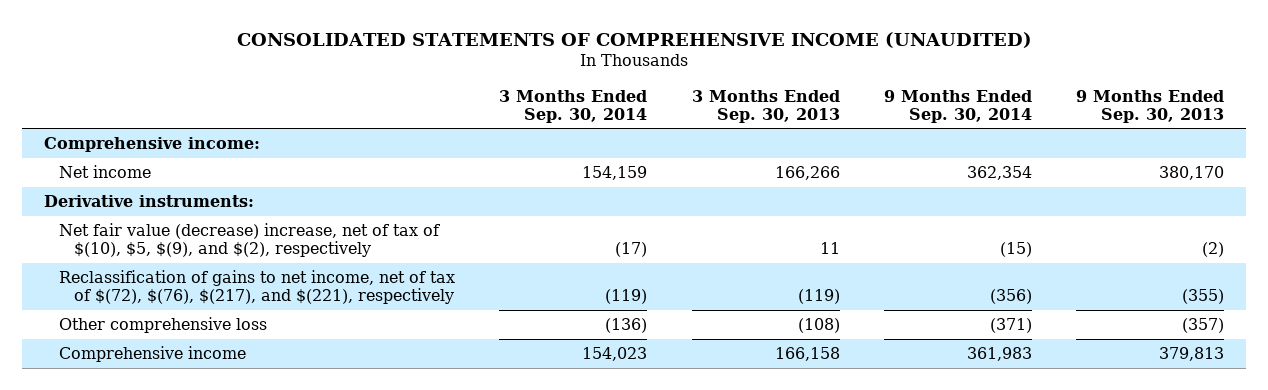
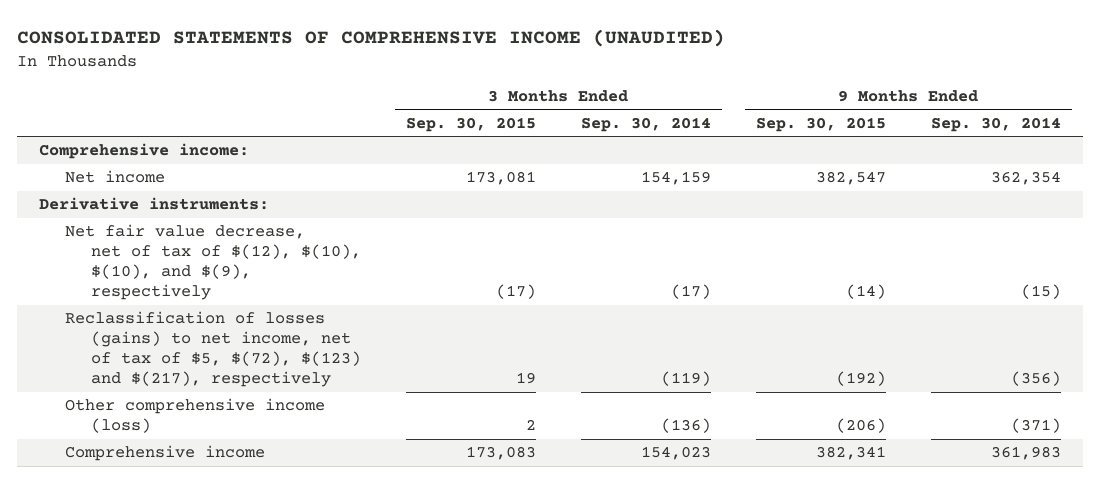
[691,89,840,123] 3 Months Ended Sep. 30, 2013 -> none
[1076,89,1225,123] 9 Months Ended Sep. 30, 2013 -> none
none -> [405,117,536,133] Sep. 30, 2015
none -> [755,117,886,133] Sep. 30, 2015
[58,223,440,257] Net fair value (decrease) increase, net of tax of $(10), $5, $(9), and $(2), respectively -> [64,224,361,301] Net fair value decrease, net of tax of $(12), $(10), $(10), and $(9), respectively
[58,270,455,304] Reclassification of gains to net income, net of tax of $(72), $(76), $(217), and $(221), respectively -> [64,311,361,388] Reclassification of losses (gains) to net income, net of tax of $5, $(72), $(123) and $(217), respectively
[58,317,267,334] Other comprehensive loss -> [64,398,325,434] Other comprehensive income (loss)

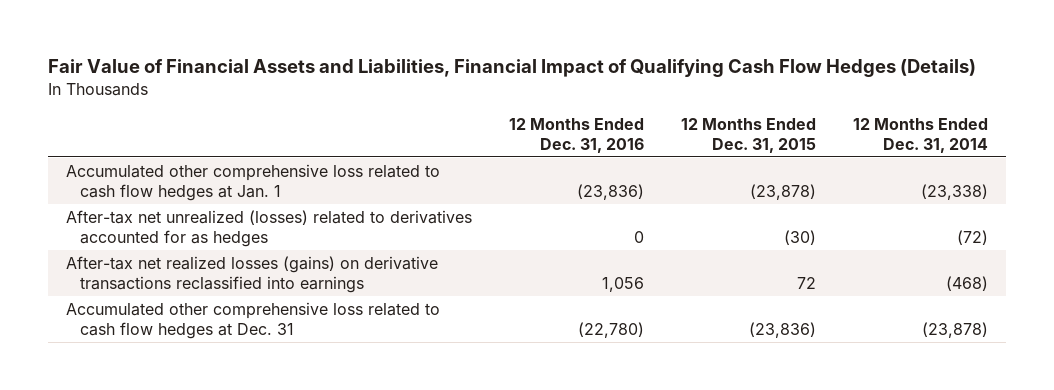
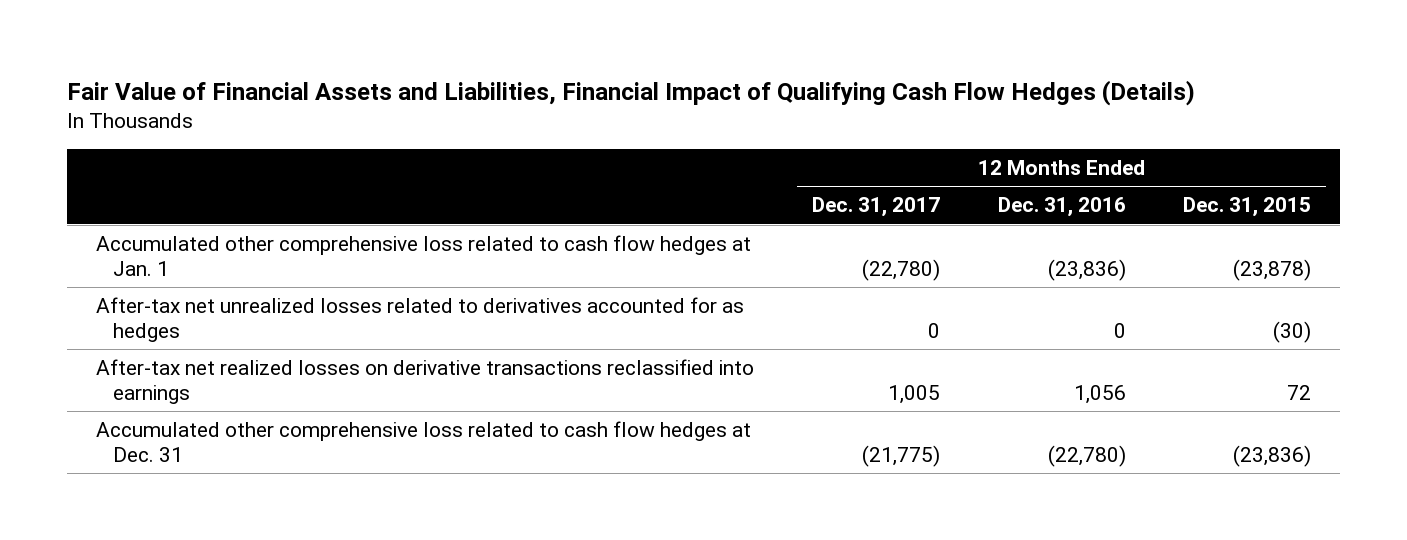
[852,117,988,154] 12 Months Ended Dec. 31, 2014 -> none
none -> [811,197,940,218] Dec. 31, 2017
[66,209,473,248] After-tax net unrealized (losses) related to derivatives accounted for as hedges -> [95,297,744,342] After-tax net unrealized losses related to derivatives accounted for as hedges
[66,255,439,294] After-tax net realized losses (gains) on derivative transactions reclassified into earnings -> [95,359,754,404] After-tax net realized losses on derivative transactions reclassified into earnings

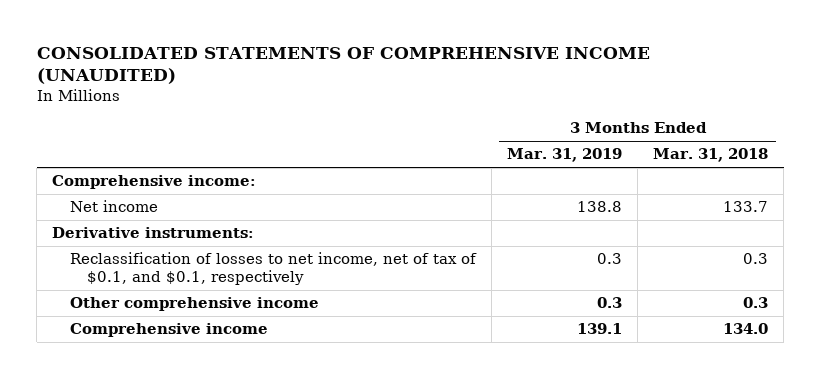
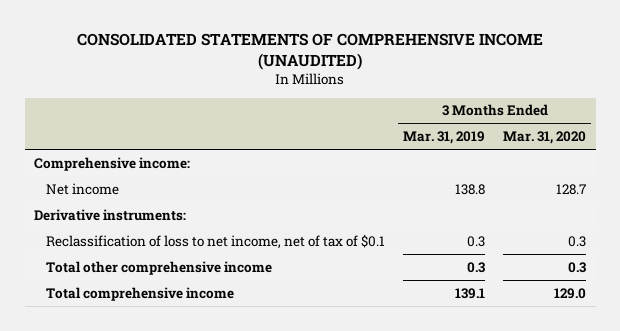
[653,148,769,163] Mar. 31, 2018 -> none
none -> [503,131,587,145] Mar. 31, 2020
[69,252,477,286] Reclassification of losses to net income, net of tax of $0.1, and $0.1, respectively -> [45,233,385,249] Reclassification of loss to net income, net of tax of $0.1
[69,297,319,312] Other comprehensive income -> [45,260,272,275] Total other comprehensive income
[69,323,268,338] Comprehensive income -> [45,286,234,301] Total comprehensive income

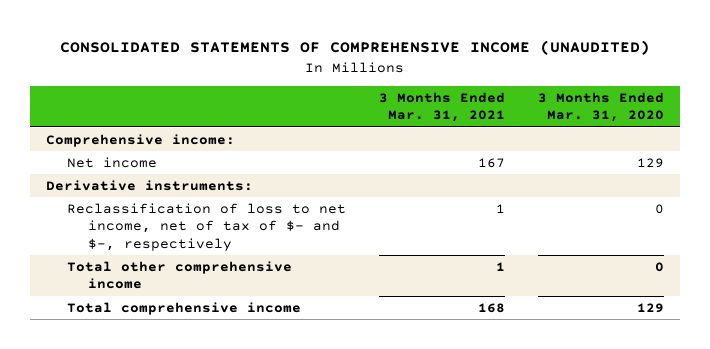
[403,131,486,145] Mar. 31, 2019 -> none
none -> [379,91,506,123] 3 Months Ended Mar. 31, 2021
[556,183,587,195] 128.7 -> [636,157,664,168] 129
[45,233,385,249] Reclassification of loss to net income, net of tax of $0.1 -> [67,202,347,252] Reclassification of loss to net income, net of tax of $- and $-, respectively
[568,235,587,247] 0.3 -> [654,203,664,214] 0
[568,261,587,273] 0.3 -> [654,261,664,272] 0
[554,287,587,299] 129.0 -> [636,302,664,313] 129

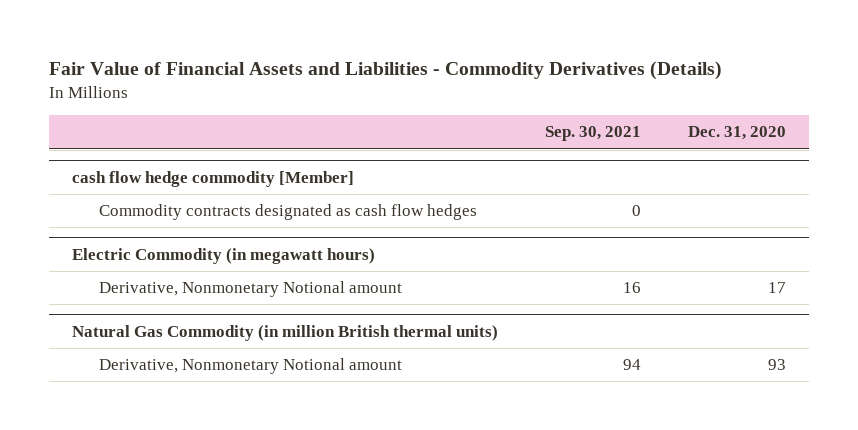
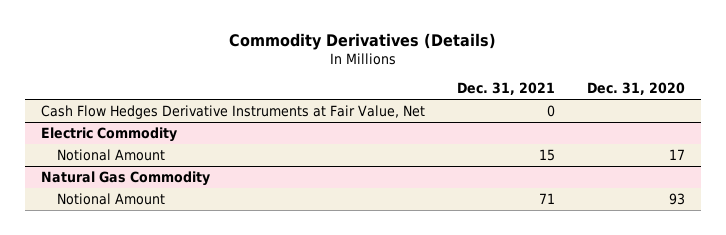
[48,61,722,81] Fair Value of Financial Assets and Liabilities - Commodity Derivatives (Details) -> [229,32,497,50] Commodity Derivatives (Details)
[544,126,641,142] Sep. 30, 2021 -> none
none -> [457,81,556,95] Dec. 31, 2021
[72,170,355,187] cash flow hedge commodity [Member] -> none
[98,204,477,221] Commodity contracts designated as cash flow hedges -> none
none -> [41,104,426,119] Cash Flow Hedges Derivative Instruments at Fair Value, Net
[72,247,376,264] Electric Commodity (in megawatt hours) -> [41,126,178,142] Electric Commodity
[98,281,402,298] Derivative, Nonmonetary Notional amount -> [57,148,166,161] Notional Amount
[72,324,499,341] Natural Gas Commodity (in million British thermal units) -> [41,170,211,186] Natural Gas Commodity
[98,358,402,375] Derivative, Nonmonetary Notional amount -> [57,192,166,205] Notional Amount

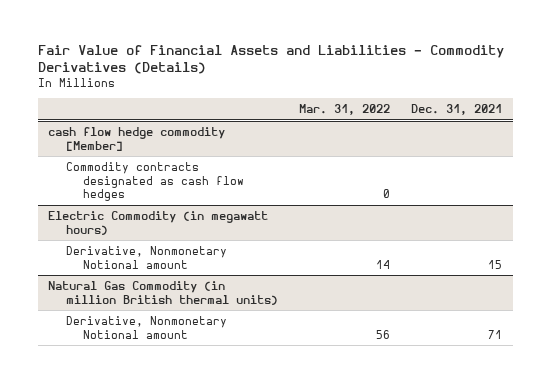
[229,32,497,50] Commodity Derivatives (Details) -> [37,44,504,74] Fair Value of Financial Assets and Liabilities - Commodity Derivatives (Details)
[587,81,686,95] Dec. 31, 2020 -> none
none -> [298,103,390,115] Mar. 31, 2022
[41,104,426,119] Cash Flow Hedges Derivative Instruments at Fair Value, Net -> none
none -> [48,127,226,151] cash flow hedge commodity [Member]
none -> [65,162,244,202] Commodity contracts designated as cash flow hedges
[41,126,178,142] Electric Commodity -> [48,211,269,235] Electric Commodity (in megawatt hours)
[57,148,166,161] Notional Amount -> [65,246,227,269] Derivative, Nonmonetary Notional amount
[41,170,211,186] Natural Gas Commodity -> [48,281,278,305] Natural Gas Commodity (in million British thermal units)
[57,192,166,205] Notional Amount -> [65,316,227,339] Derivative, Nonmonetary Notional amount

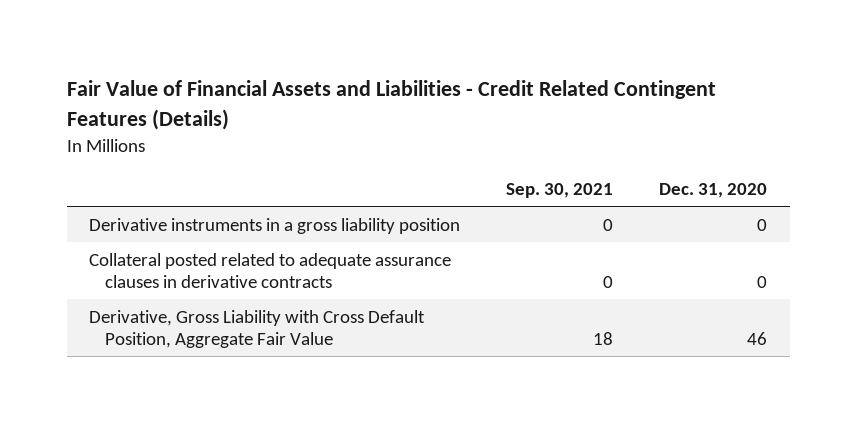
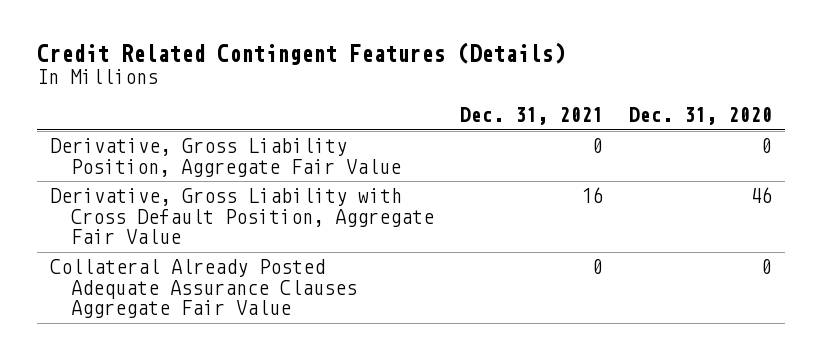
[66,80,716,131] Fair Value of Financial Assets and Liabilities - Credit Related Contingent Features (Details) -> [37,42,566,66] Credit Related Contingent Features (Details)
[506,182,614,198] Sep. 30, 2021 -> none
none -> [459,106,603,125] Dec. 31, 2021
[89,252,452,288] Collateral posted related to adequate assurance clauses in derivative contracts -> none
[89,217,461,234] Derivative instruments in a gross liability position -> [50,138,402,177] Derivative, Gross Liability Position, Aggregate Fair Value
none -> [50,259,358,318] Collateral Already Posted Adequate Assurance Clauses Aggregate Fair Value

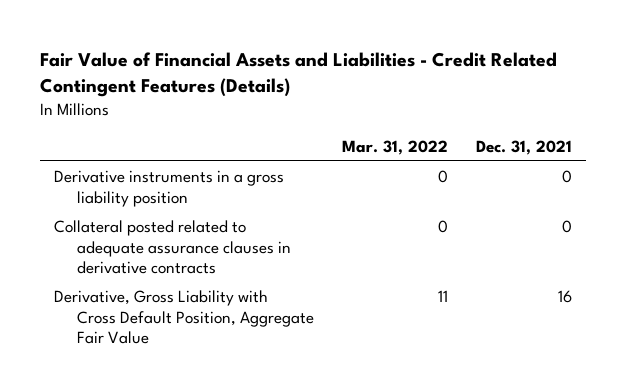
[37,42,566,66] Credit Related Contingent Features (Details) -> [39,51,557,97] Fair Value of Financial Assets and Liabilities - Credit Related Contingent Features (Details)
[628,106,772,125] Dec. 31, 2020 -> none
none -> [341,139,448,155] Mar. 31, 2022
[50,138,402,177] Derivative, Gross Liability Position, Aggregate Fair Value -> [53,170,284,207] Derivative instruments in a gross liability position
none -> [53,220,292,275] Collateral posted related to adequate assurance clauses in derivative contracts
[50,259,358,318] Collateral Already Posted Adequate Assurance Clauses Aggregate Fair Value -> none

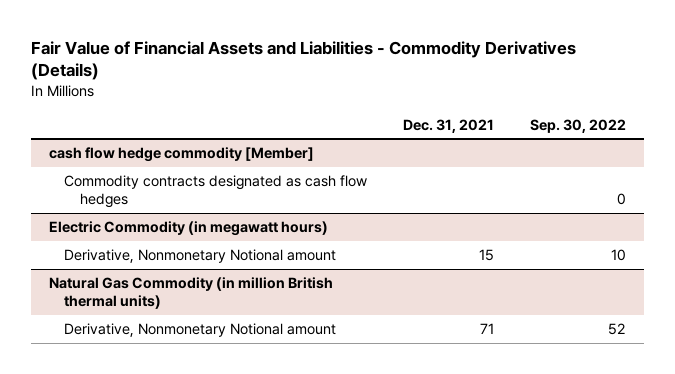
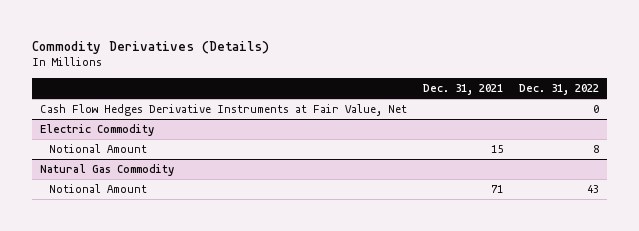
[30,40,576,81] Fair Value of Financial Assets and Liabilities - Commodity Derivatives (Details) -> [32,40,270,54] Commodity Derivatives (Details)
[530,118,627,133] Sep. 30, 2022 -> none
none -> [518,84,599,96] Dec. 31, 2022
[48,146,314,162] cash flow hedge commodity [Member] -> none
[64,174,368,209] Commodity contracts designated as cash flow hedges -> none
none -> [40,104,408,117] Cash Flow Hedges Derivative Instruments at Fair Value, Net
[48,220,328,236] Electric Commodity (in megawatt hours) -> [40,124,155,137] Electric Commodity
[64,248,337,263] Derivative, Nonmonetary Notional amount -> [48,144,147,154] Notional Amount
[48,276,333,310] Natural Gas Commodity (in million British thermal units) -> [40,164,175,177] Natural Gas Commodity
[64,322,337,337] Derivative, Nonmonetary Notional amount -> [48,184,147,194] Notional Amount

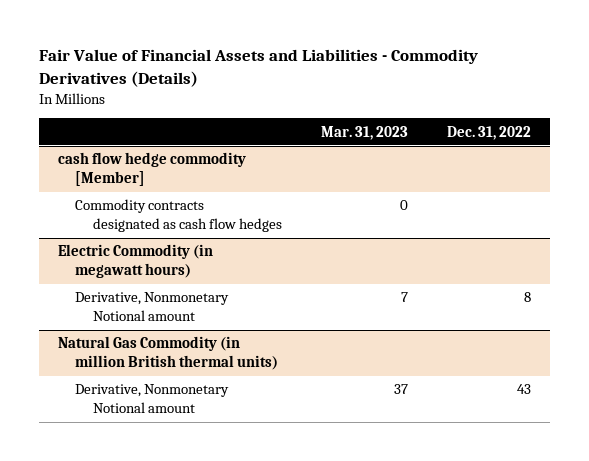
[32,40,270,54] Commodity Derivatives (Details) -> [38,49,478,88] Fair Value of Financial Assets and Liabilities - Commodity Derivatives (Details)
[423,84,504,96] Dec. 31, 2021 -> none
none -> [320,125,408,140] Mar. 31, 2023
[40,104,408,117] Cash Flow Hedges Derivative Instruments at Fair Value, Net -> none
none -> [58,152,247,187] cash flow hedge commodity [Member]
none -> [75,199,282,233] Commodity contracts designated as cash flow hedges
[40,124,155,137] Electric Commodity -> [58,244,214,279] Electric Commodity (in megawatt hours)
[48,144,147,154] Notional Amount -> [75,292,230,322] Derivative, Nonmonetary Notional amount
[40,164,175,177] Natural Gas Commodity -> [58,336,279,371] Natural Gas Commodity (in million British thermal units)
[48,184,147,194] Notional Amount -> [75,384,230,414] Derivative, Nonmonetary Notional amount

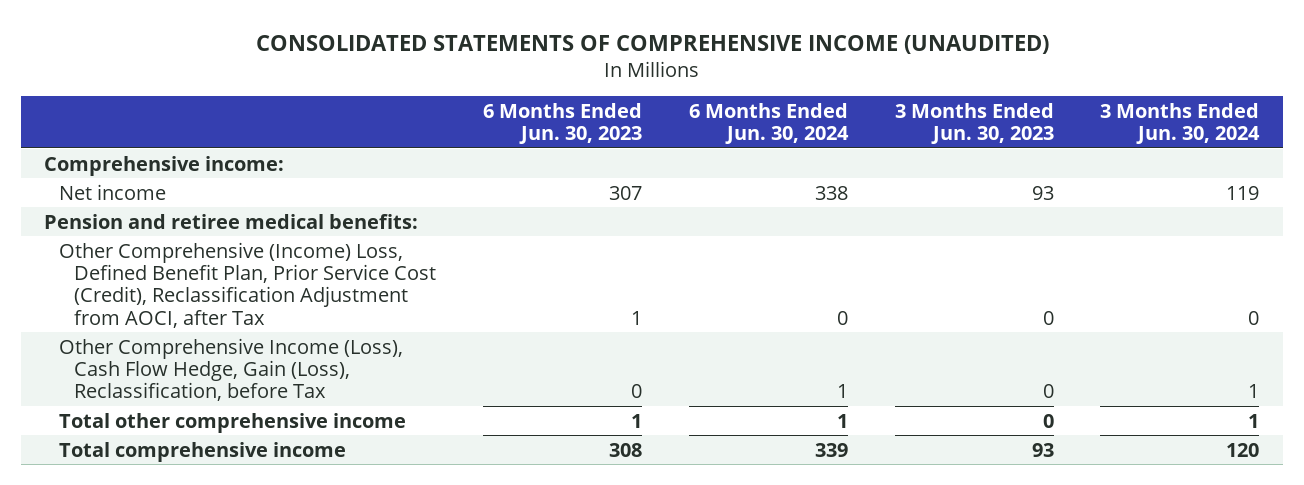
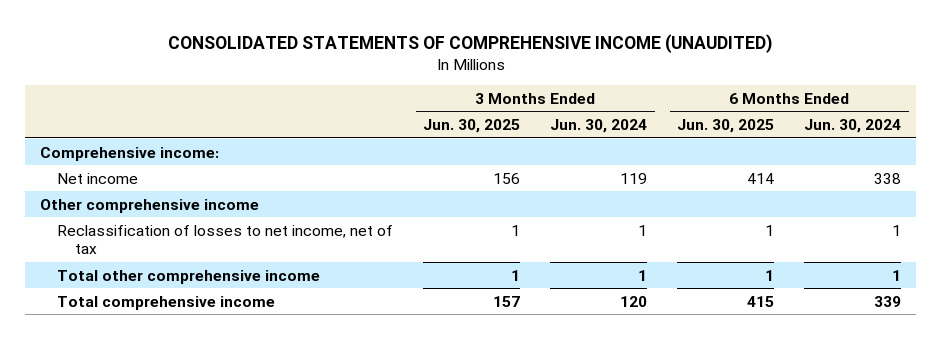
[483,102,643,144] 6 Months Ended Jun. 30, 2023 -> none
[894,102,1054,144] 3 Months Ended Jun. 30, 2023 -> none
none -> [423,119,521,134] Jun. 30, 2025
none -> [677,119,775,134] Jun. 30, 2025
[44,213,419,229] Pension and retiree medical benefits: -> none
[59,241,437,328] Other Comprehensive (Income) Loss, Defined Benefit Plan, Prior Service Cost (Credit), Reclassification Adjustment from AOCI, after Tax -> none
none -> [40,198,260,213] Other comprehensive income
[59,337,404,402] Other Comprehensive Income (Loss), Cash Flow Hedge, Gain (Loss), Reclassification, before Tax -> [57,224,394,254] Reclassification of losses to net income, net of tax

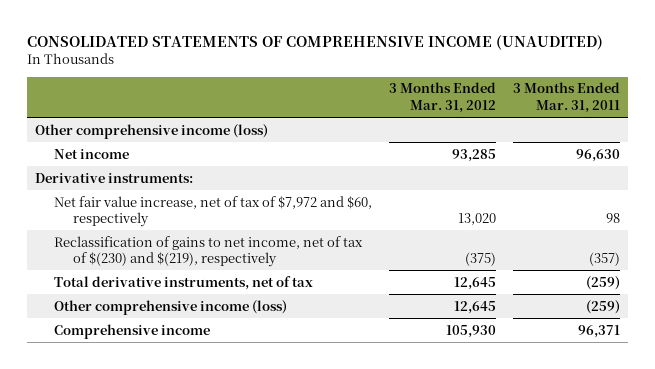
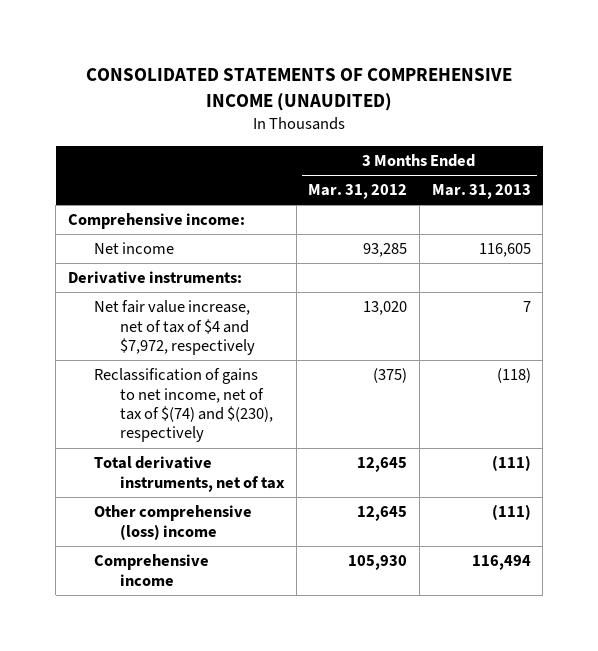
[512,82,620,113] 3 Months Ended Mar. 31, 2011 -> none
none -> [431,184,531,200] Mar. 31, 2013
[35,123,269,139] Other comprehensive income (loss) -> [67,213,245,230] Comprehensive income:
[54,195,373,227] Net fair value increase, net of tax of $7,972 and $60, respectively -> [93,300,255,355] Net fair value increase, net of tax of $4 and $7,972, respectively
[54,235,364,267] Reclassification of gains to net income, net of tax of $(230) and $(219), respectively -> [93,368,273,443] Reclassification of gains to net income, net of tax of $(74) and $(230), respectively
[54,299,288,315] Other comprehensive income (loss) -> [93,505,252,540] Other comprehensive (loss) income

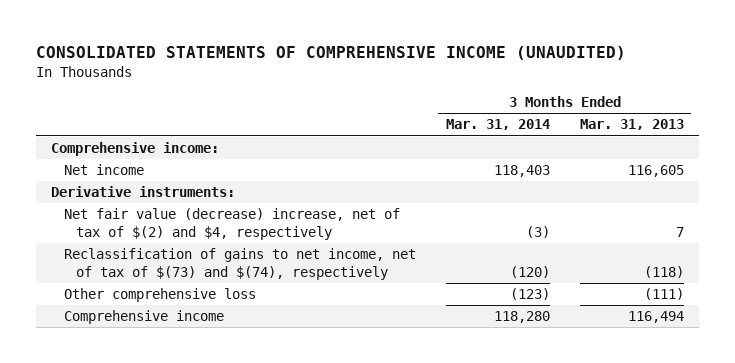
[308,184,408,200] Mar. 31, 2012 -> none
none -> [445,119,550,131] Mar. 31, 2014
[93,456,285,492] Total derivative instruments, net of tax -> none
[93,300,255,355] Net fair value increase, net of tax of $4 and $7,972, respectively -> [63,208,400,241] Net fair value (decrease) increase, net of tax of $(2) and $4, respectively
[93,368,273,443] Reclassification of gains to net income, net of tax of $(74) and $(230), respectively -> [63,248,416,281] Reclassification of gains to net income, net of tax of $(73) and $(74), respectively
[93,505,252,540] Other comprehensive (loss) income -> [63,288,256,303] Other comprehensive loss

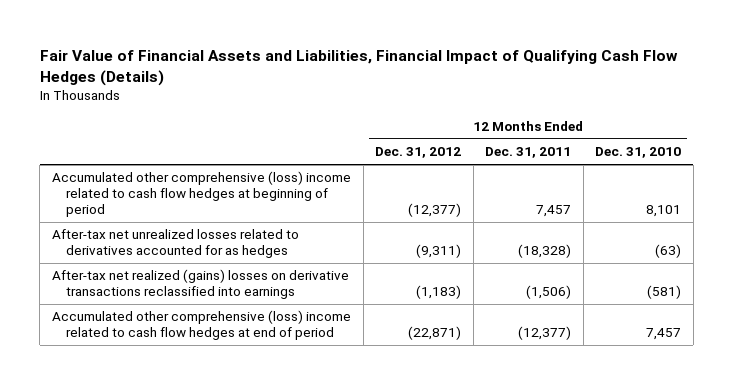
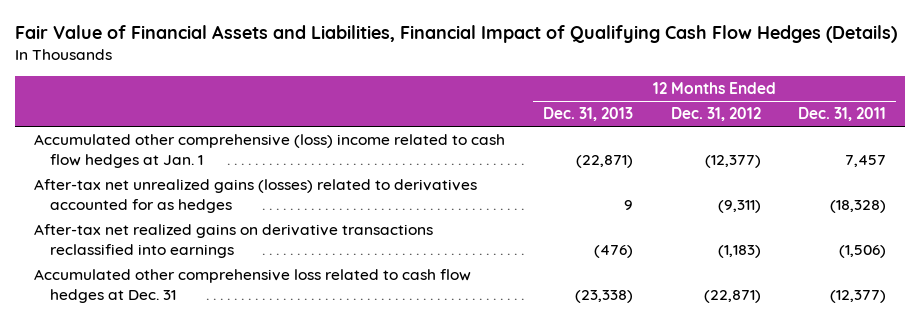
[595,147,682,159] Dec. 31, 2010 -> none
none -> [542,107,633,122] Dec. 31, 2013
[52,171,352,218] Accumulated other comprehensive (loss) income related to cash flow hedges at beginning of period -> [33,134,505,169] Accumulated other comprehensive (loss) income related to cash flow hedges at Jan. 1
[52,229,300,259] After-tax net unrealized losses related to derivatives accounted for as hedges -> [33,179,477,214] After-tax net unrealized gains (losses) related to derivatives accounted for as hedges
[52,269,350,300] After-tax net realized (gains) losses on derivative transactions reclassified into earnings -> [33,224,433,259] After-tax net realized gains on derivative transactions reclassified into earnings
[52,310,352,341] Accumulated other comprehensive (loss) income related to cash flow hedges at end of period -> [33,269,471,304] Accumulated other comprehensive loss related to cash flow hedges at Dec. 31

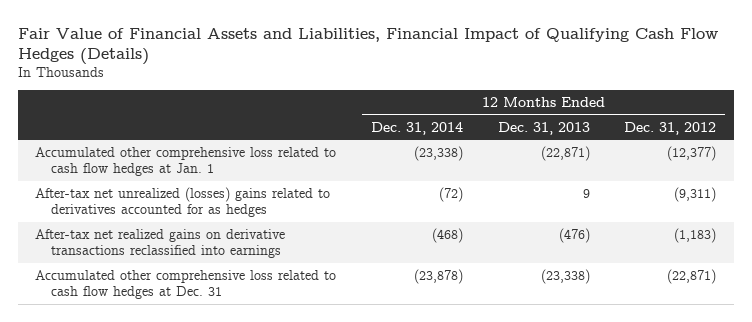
[798,107,887,122] Dec. 31, 2011 -> none
none -> [371,121,464,135] Dec. 31, 2014
[33,134,505,169] Accumulated other comprehensive (loss) income related to cash flow hedges at Jan. 1 -> [35,146,337,177] Accumulated other comprehensive loss related to cash flow hedges at Jan. 1
[33,179,477,214] After-tax net unrealized gains (losses) related to derivatives accounted for as hedges -> [35,186,331,218] After-tax net unrealized (losses) gains related to derivatives accounted for as hedges

